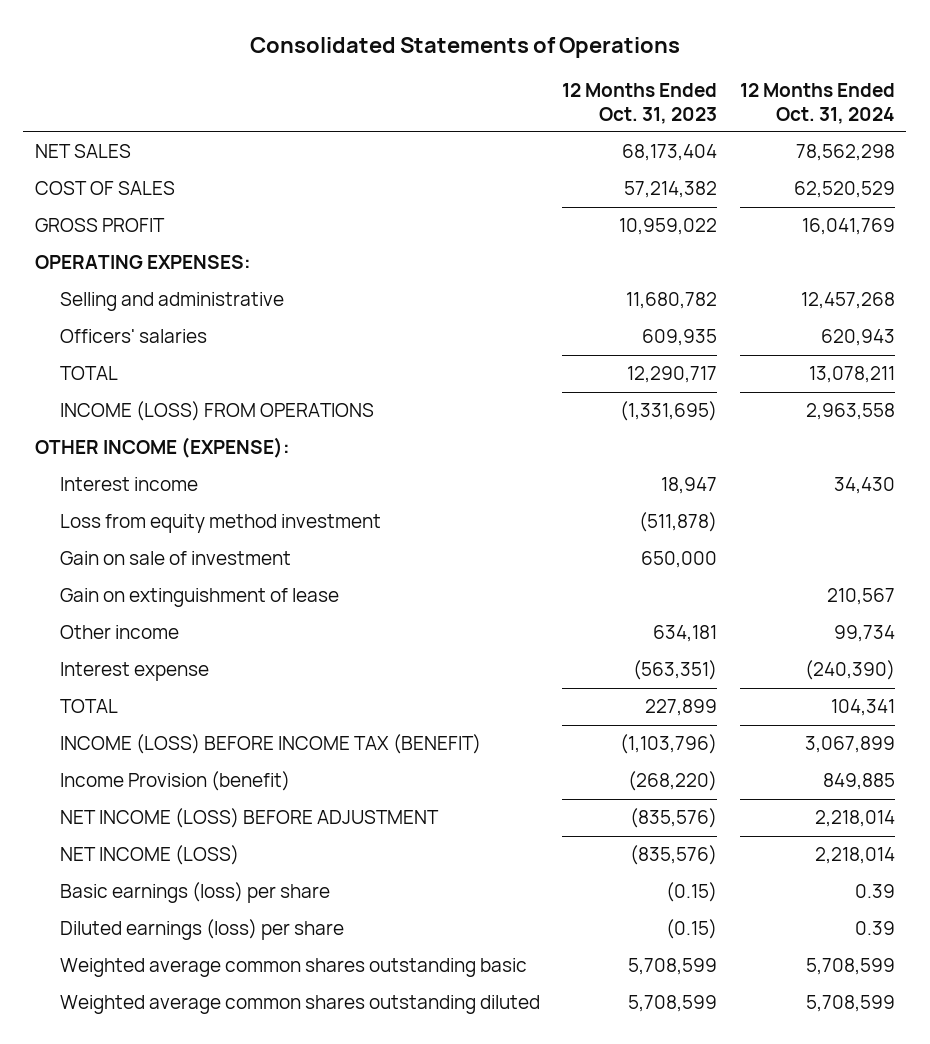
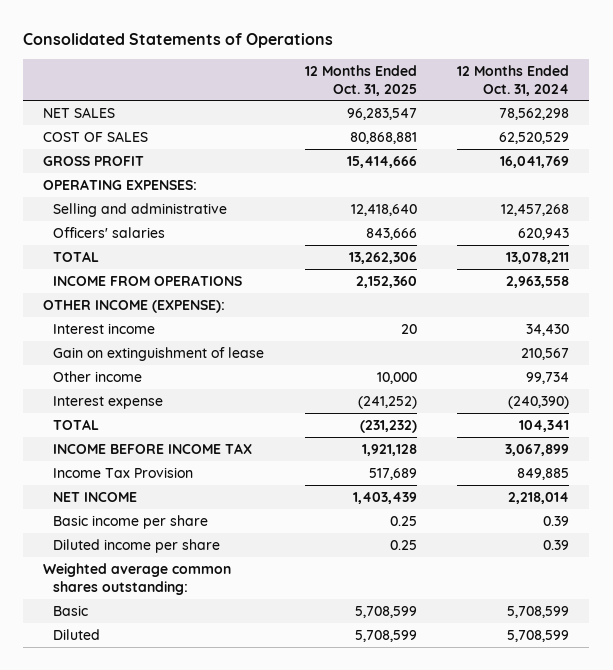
[562,83,718,124] 12 Months Ended Oct. 31, 2023 -> none
none -> [304,64,417,96] 12 Months Ended Oct. 31, 2025
[59,401,374,422] INCOME (LOSS) FROM OPERATIONS -> [53,274,243,286] INCOME FROM OPERATIONS
[59,514,381,534] Loss from equity method investment -> none
[59,551,291,566] Gain on sale of investment -> none
[59,808,439,829] NET INCOME (LOSS) BEFORE ADJUSTMENT -> none
[59,734,481,755] INCOME (LOSS) BEFORE INCOME TAX (BENEFIT) -> [53,442,253,454] INCOME BEFORE INCOME TAX
[59,771,290,792] Income Provision (benefit) -> [53,466,194,478] Income Tax Provision
[59,845,239,866] NET INCOME (LOSS) -> [53,491,138,502] NET INCOME
[59,882,330,904] Basic earnings (loss) per share -> [53,514,209,529] Basic income per share
[59,919,344,941] Diluted earnings (loss) per share -> [53,538,221,553] Diluted income per share
none -> [43,562,232,595] Weighted average common shares outstanding:
[59,958,527,978] Weighted average common shares outstanding basic -> [53,604,89,616] Basic
[59,995,540,1015] Weighted average common shares outstanding diluted -> [53,628,101,640] Diluted

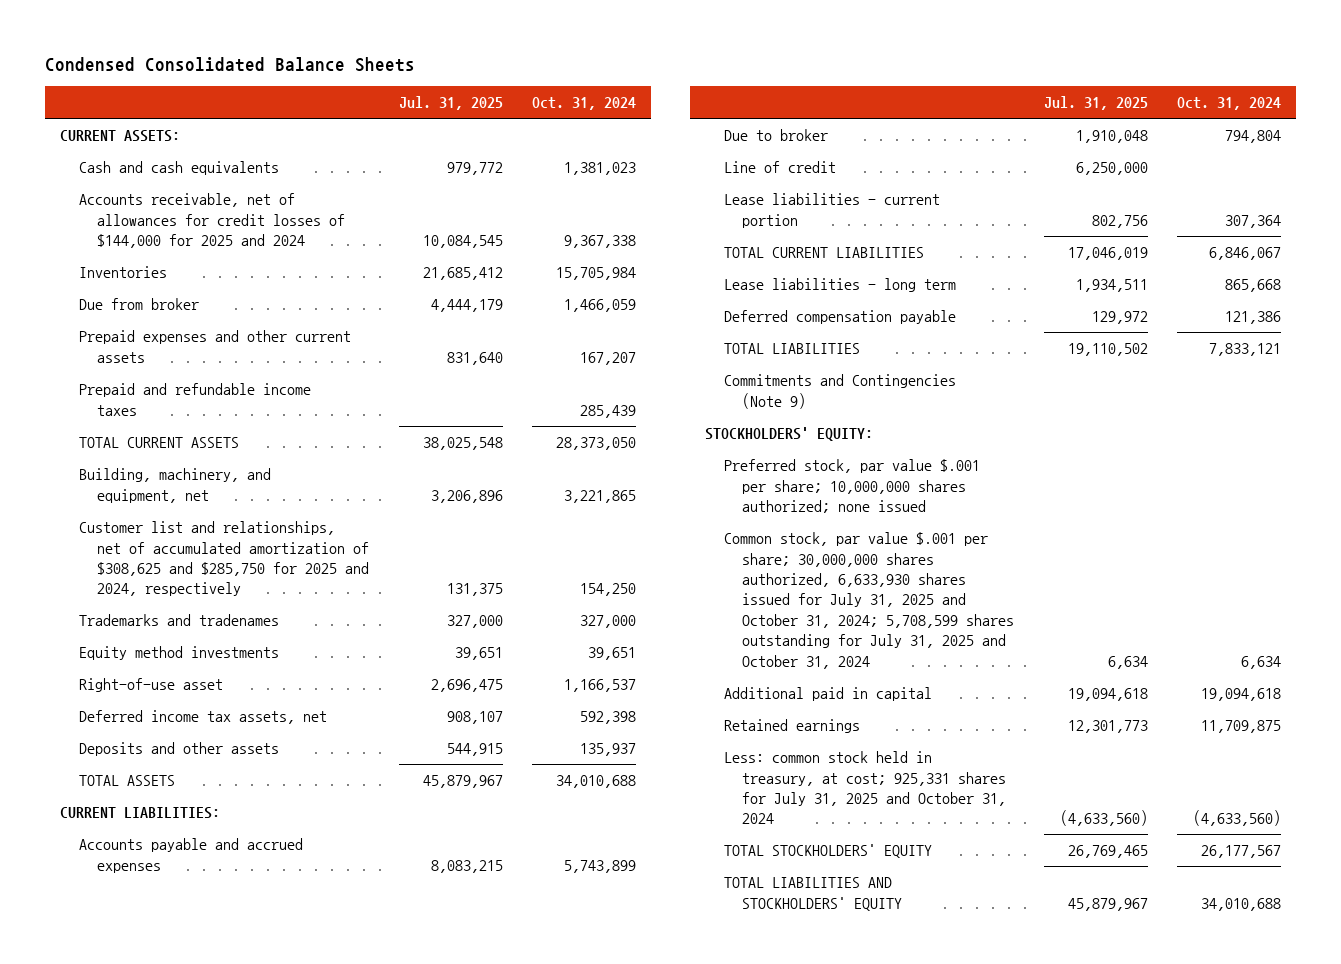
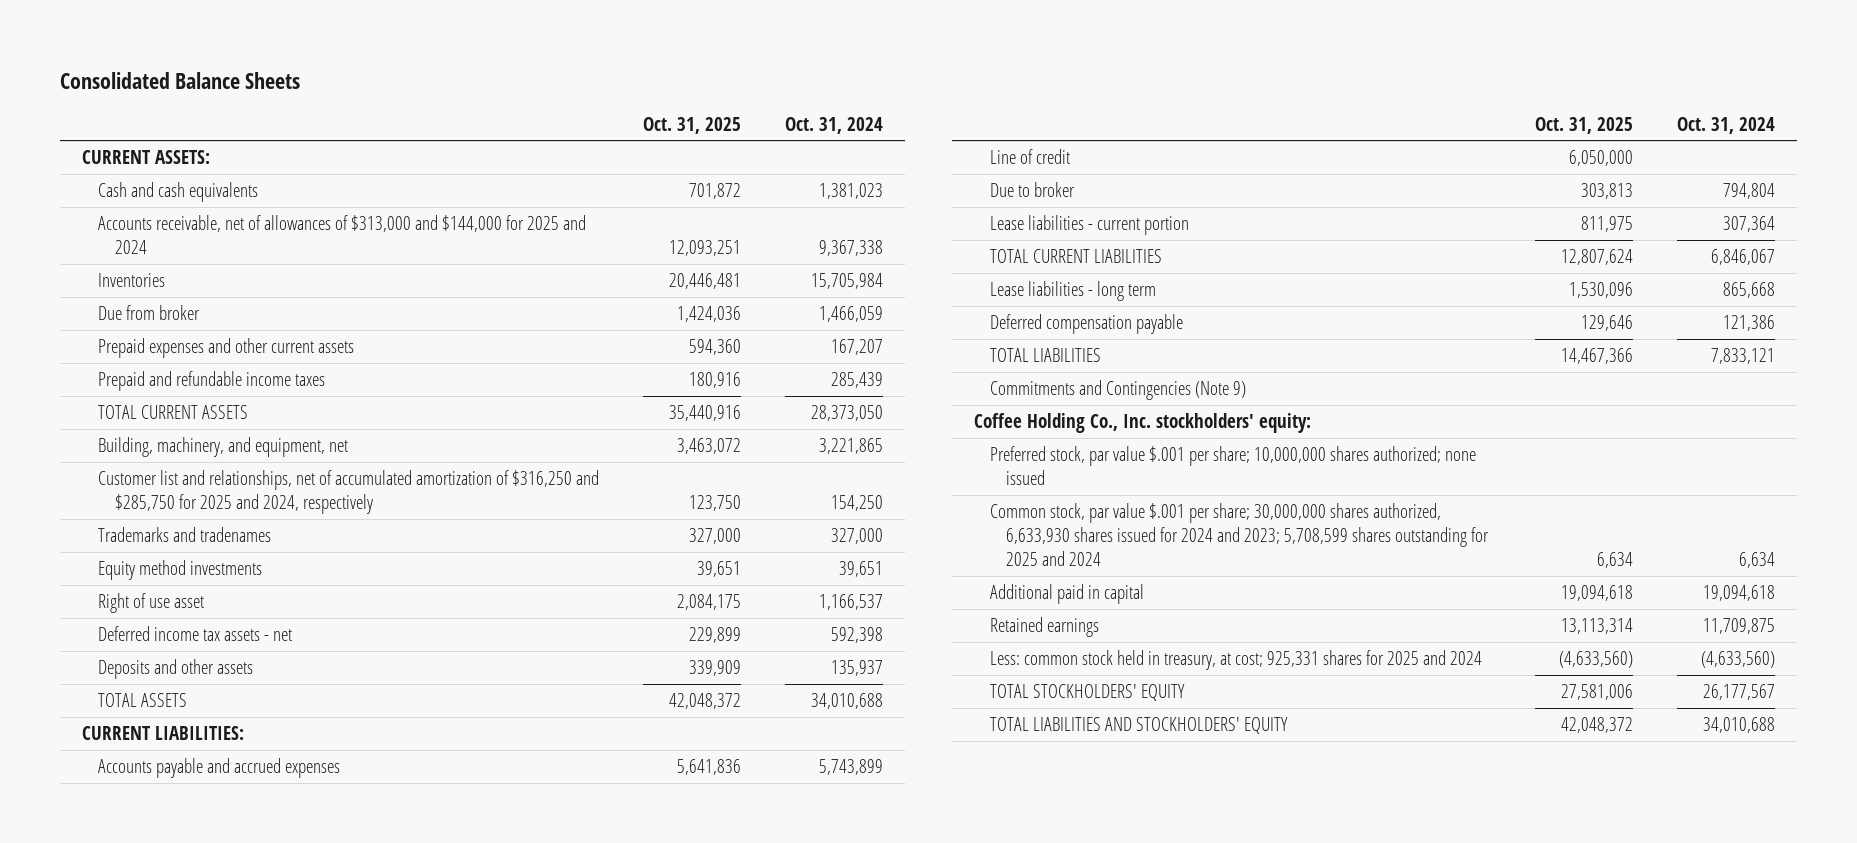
[45,57,416,73] Condensed Consolidated Balance Sheets -> [59,71,300,89] Consolidated Balance Sheets
[398,96,503,111] Jul. 31, 2025 -> none
none -> [643,116,742,134] Oct. 31, 2025
[78,193,346,248] Accounts receivable, net of allowances for credit losses of $144,000 for 2025 and 2024 -> [98,214,587,255] Accounts receivable, net of allowances of $313,000 and $144,000 for 2025 and 2024
[78,521,370,597] Customer list and relationships, net of accumulated amortization of $308,625 and $285,750 for 2025 and 2024, respectively -> [98,469,600,515] Customer list and relationships, net of accumulated amortization of $316,250 and $285,750 for 2025 and 2024, respectively
[78,678,223,693] Right-of-use asset -> [98,592,205,613] Right of use asset
[78,710,327,725] Deferred income tax assets, net -> [98,625,293,641] Deferred income tax assets - net
[723,129,828,142] Due to broker -> [989,181,1075,197] Due to broker
[705,427,874,442] STOCKHOLDERS' EQUITY: -> none
none -> [973,412,1311,433] Coffee Holding Co., Inc. stockholders' equity:
[723,532,1015,669] Common stock, par value $.001 per share; 30,000,000 shares authorized, 6,633,930 shares issued for July 31, 2025 and October 31, 2024; 5,708,599 shares outstanding for July 31, 2025 and October 31, 2024 -> [989,502,1490,567] Common stock, par value $.001 per share; 30,000,000 shares authorized, 6,633,930 shares issued for 2024 and 2023; 5,708,599 shares outstanding for 2025 and 2024
[723,751,1007,825] Less: common stock held in treasury, at cost; 925,331 shares for July 31, 2025 and October 31, 2024 -> [989,649,1482,670] Less: common stock held in treasury, at cost; 925,331 shares for 2025 and 2024

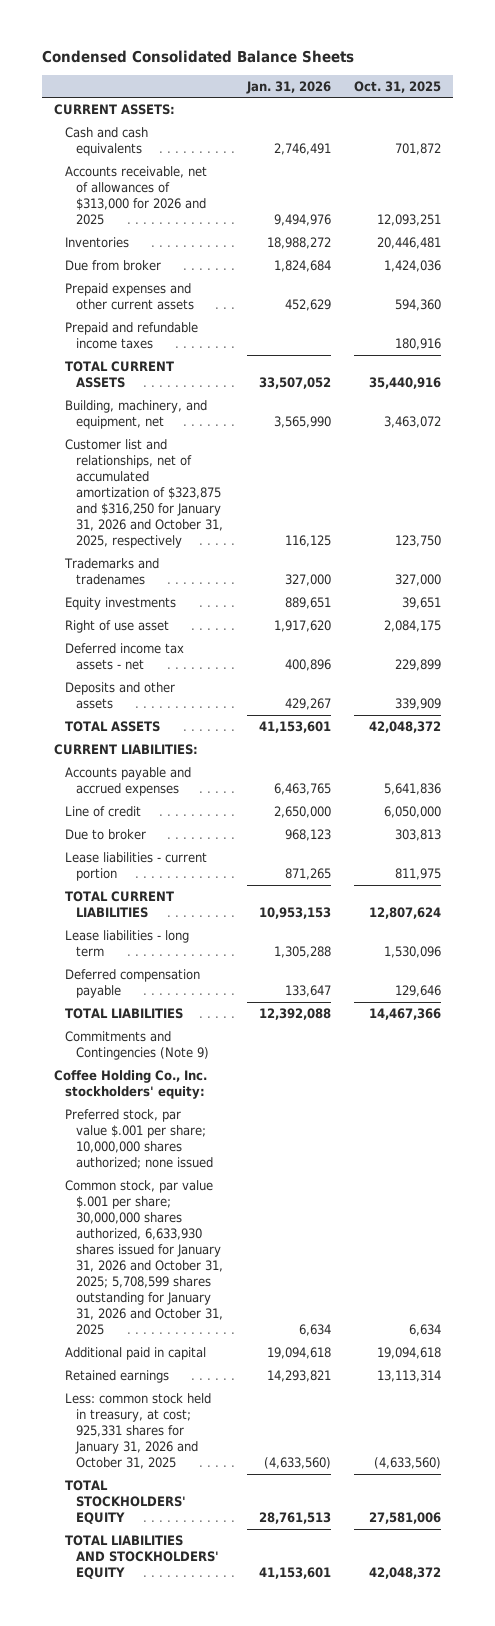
[59,71,300,89] Consolidated Balance Sheets -> [41,49,354,63] Condensed Consolidated Balance Sheets
[784,116,883,134] Oct. 31, 2024 -> none
none -> [245,80,331,94] Jan. 31, 2026
[98,214,587,255] Accounts receivable, net of allowances of $313,000 and $144,000 for 2025 and 2024 -> [64,165,207,226] Accounts receivable, net of allowances of $313,000 for 2026 and 2025
[98,469,600,515] Customer list and relationships, net of accumulated amortization of $316,250 and $285,750 for 2025 and 2024, respectively -> [64,438,224,549] Customer list and relationships, net of accumulated amortization of $323,875 and $316,250 for January 31, 2026 and October 31, 2025, respectively
[98,559,263,580] Equity method investments -> [64,596,176,610] Equity investments
[989,502,1490,567] Common stock, par value $.001 per share; 30,000,000 shares authorized, 6,633,930 shares issued for 2024 and 2023; 5,708,599 shares outstanding for 2025 and 2024 -> [64,1179,224,1336] Common stock, par value $.001 per share; 30,000,000 shares authorized, 6,633,930 shares issued for January 31, 2026 and October 31, 2025; 5,708,599 shares outstanding for January 31, 2026 and October 31, 2025
[989,649,1482,670] Less: common stock held in treasury, at cost; 925,331 shares for 2025 and 2024 -> [64,1392,211,1470] Less: common stock held in treasury, at cost; 925,331 shares for January 31, 2026 and October 31, 2025

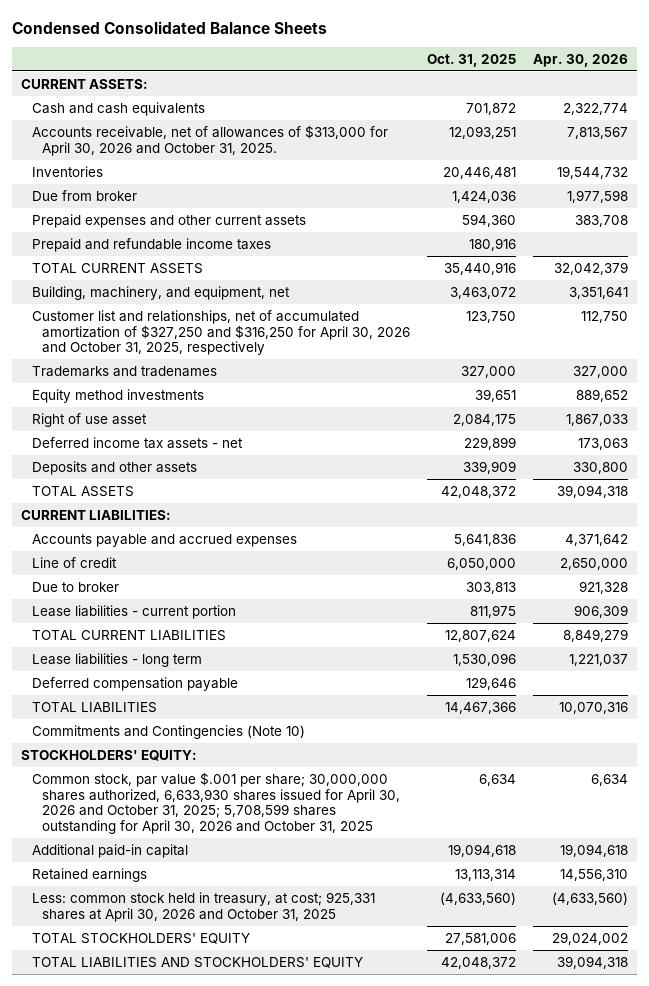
[245,80,331,94] Jan. 31, 2026 -> none
none -> [533,54,629,68] Apr. 30, 2026
[64,165,207,226] Accounts receivable, net of allowances of $313,000 for 2026 and 2025 -> [31,124,388,156] Accounts receivable, net of allowances of $313,000 for April 30, 2026 and October 31, 2025.
[64,438,224,549] Customer list and relationships, net of accumulated amortization of $323,875 and $316,250 for January 31, 2026 and October 31, 2025, respectively -> [31,309,411,356] Customer list and relationships, net of accumulated amortization of $327,250 and $316,250 for April 30, 2026 and October 31, 2025, respectively
[64,596,176,610] Equity investments -> [31,388,204,403] Equity method investments
[53,1069,207,1100] Coffee Holding Co., Inc. stockholders' equity: -> none
[64,1108,214,1170] Preferred stock, par value $.001 per share; 10,000,000 shares authorized; none issued -> none
[64,1030,210,1061] Commitments and Contingencies (Note 9) -> [31,724,305,739] Commitments and Contingencies (Note 10)
none -> [20,749,197,761] STOCKHOLDERS' EQUITY:
[64,1179,224,1336] Common stock, par value $.001 per share; 30,000,000 shares authorized, 6,633,930 shares issued for January 31, 2026 and October 31, 2025; 5,708,599 shares outstanding for January 31, 2026 and October 31, 2025 -> [31,771,401,835] Common stock, par value $.001 per share; 30,000,000 shares authorized, 6,633,930 shares issued for April 30, 2026 and October 31, 2025; 5,708,599 shares outstanding for April 30, 2026 and October 31, 2025
[64,1346,206,1360] Additional paid in capital -> [31,843,188,858] Additional paid-in capital
[64,1392,211,1470] Less: common stock held in treasury, at cost; 925,331 shares for January 31, 2026 and October 31, 2025 -> [31,891,375,922] Less: common stock held in treasury, at cost; 925,331 shares at April 30, 2026 and October 31, 2025

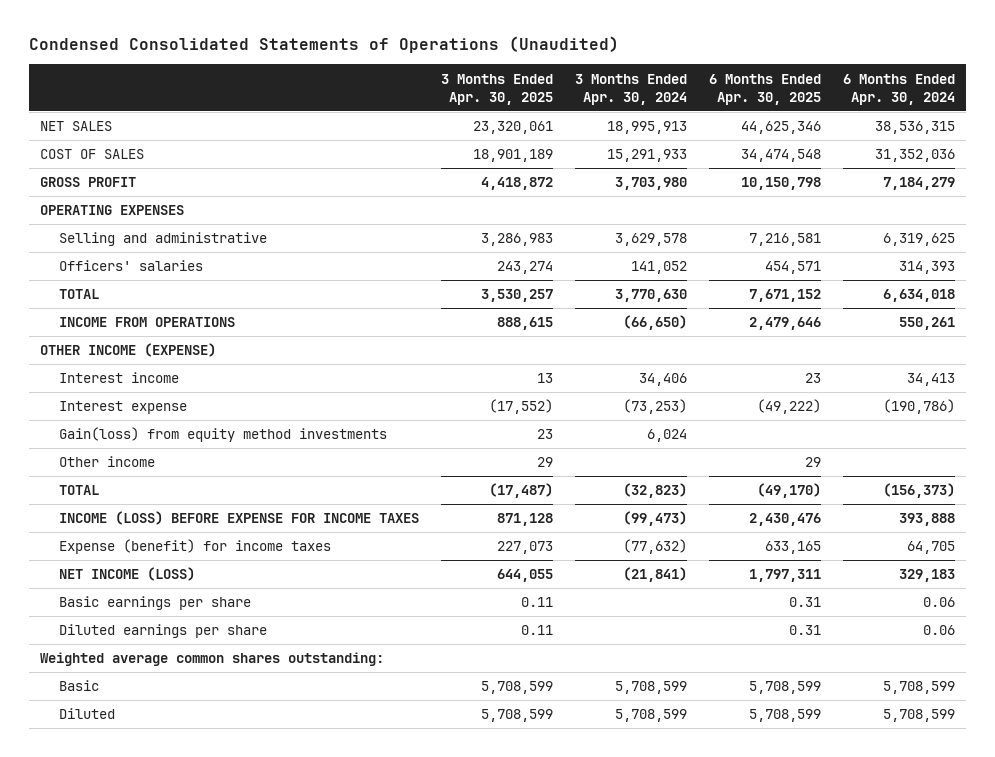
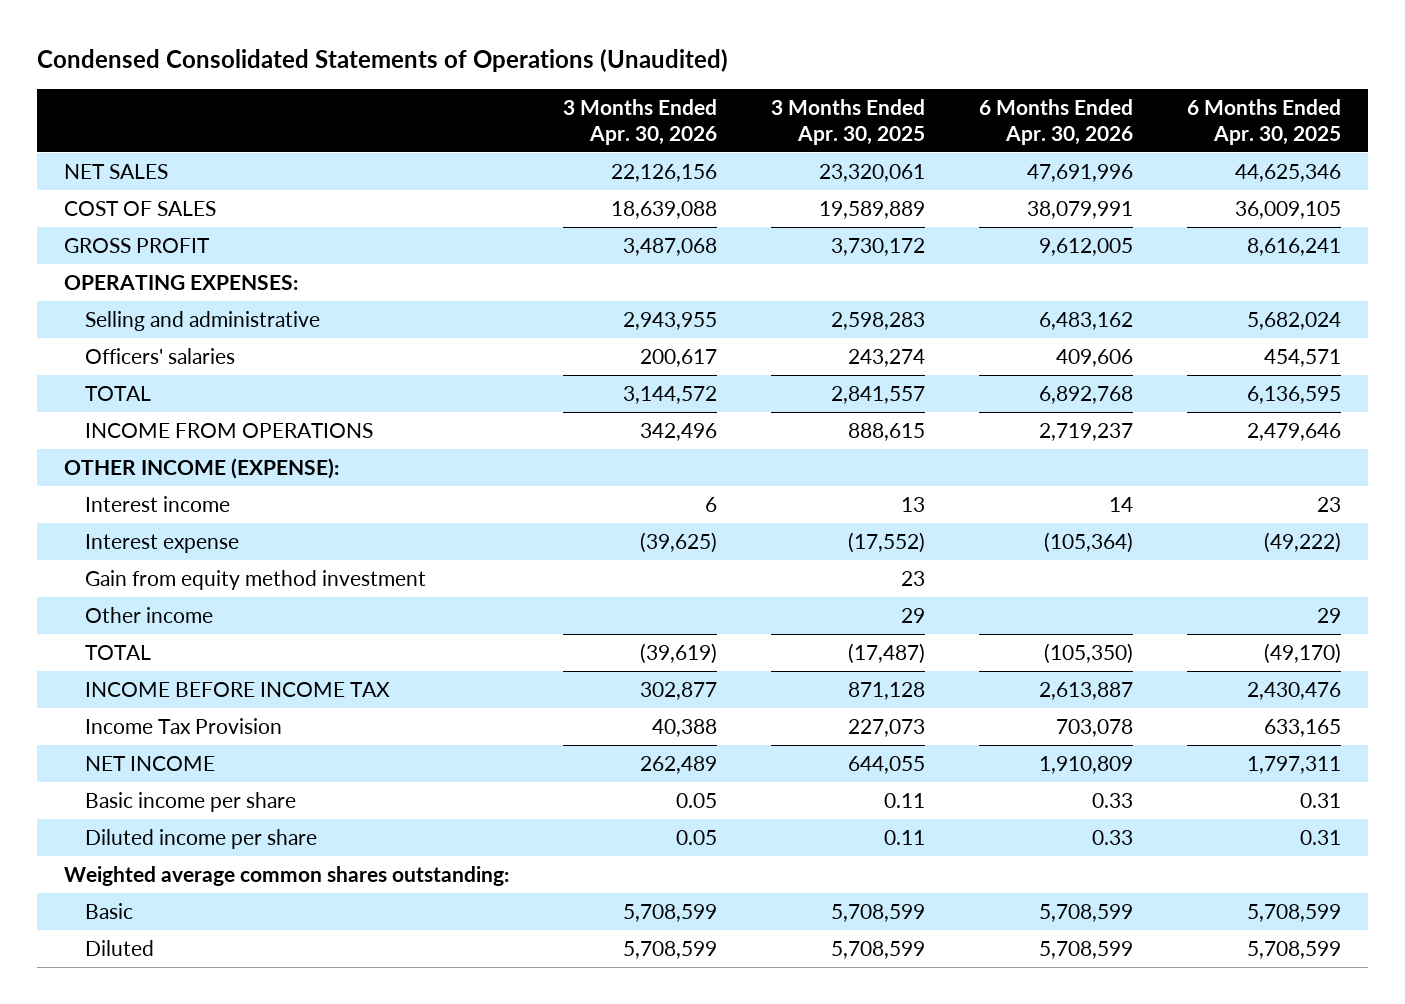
[574,73,687,105] 3 Months Ended Apr. 30, 2024 -> none
[842,73,955,105] 6 Months Ended Apr. 30, 2024 -> none
none -> [562,98,717,145] 3 Months Ended Apr. 30, 2026
none -> [978,98,1133,145] 6 Months Ended Apr. 30, 2026
[472,149,553,163] 18,901,189 -> [818,200,925,219] 19,589,889
[740,149,821,163] 34,474,548 -> [1234,200,1341,219] 36,009,105
[480,177,553,191] 4,418,872 -> [830,237,925,256] 3,730,172
[740,177,821,191] 10,150,798 -> [1246,237,1341,256] 8,616,241
[39,205,184,216] OPERATING EXPENSES -> [63,274,298,290] OPERATING EXPENSES:
[480,233,553,247] 3,286,983 -> [830,311,925,330] 2,598,283
[748,233,821,247] 7,216,581 -> [1246,311,1341,330] 5,682,024
[480,289,553,303] 3,530,257 -> [830,385,925,404] 2,841,557
[748,289,821,303] 7,671,152 -> [1246,385,1341,404] 6,136,595
[39,343,216,358] OTHER INCOME (EXPENSE) -> [63,457,339,479] OTHER INCOME (EXPENSE):
[58,427,387,443] Gain(loss) from equity method investments -> [84,569,426,590] Gain from equity method investment
[58,511,419,526] INCOME (LOSS) BEFORE EXPENSE FOR INCOME TAXES -> [84,681,390,697] INCOME BEFORE INCOME TAX
[58,539,331,555] Expense (benefit) for income taxes -> [84,717,282,734] Income Tax Provision
[58,567,195,582] NET INCOME (LOSS) -> [84,755,215,771] NET INCOME
[58,596,251,611] Basic earnings per share -> [84,791,296,812] Basic income per share
[58,624,267,639] Diluted earnings per share -> [84,828,317,849] Diluted income per share

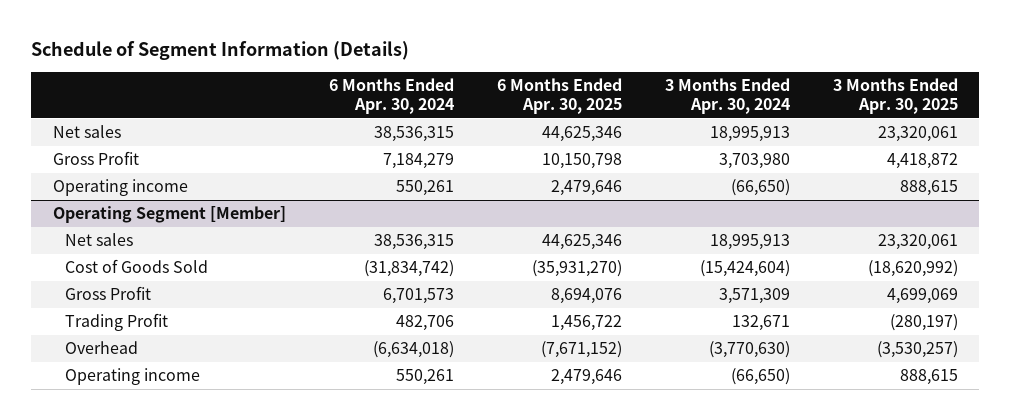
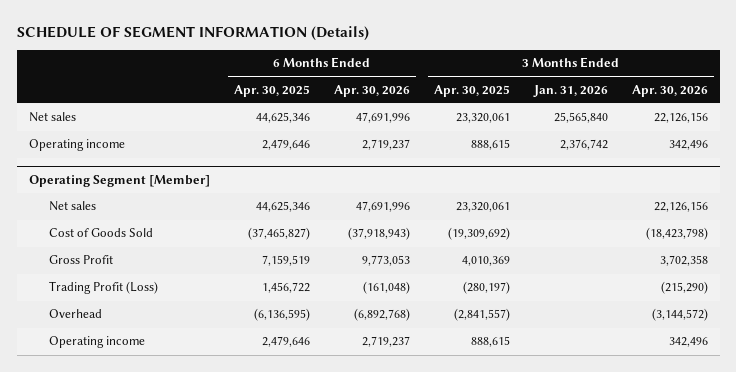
[31,40,410,60] Schedule of Segment Information (Details) -> [16,25,369,41] SCHEDULE OF SEGMENT INFORMATION (Details)
[328,77,454,114] 6 Months Ended Apr. 30, 2024 -> none
[664,77,790,114] 3 Months Ended Apr. 30, 2024 -> none
none -> [333,84,410,97] Apr. 30, 2026
none -> [532,84,608,97] Jan. 31, 2026
none -> [631,84,708,97] Apr. 30, 2026
[52,151,139,166] Gross Profit -> none
[531,260,622,278] (35,931,270) -> [247,227,310,241] (37,465,827)
[867,260,958,278] (18,620,992) -> [447,227,510,241] (19,309,692)
[550,288,622,305] 8,694,076 -> [261,255,310,267] 7,159,519
[886,288,958,305] 4,699,069 -> [461,256,510,267] 4,010,369
[65,313,169,332] Trading Profit -> [49,281,159,295] Trading Profit (Loss)
[540,341,622,359] (7,671,152) -> [253,308,310,322] (6,136,595)
[876,341,958,359] (3,530,257) -> [453,308,510,322] (2,841,557)

